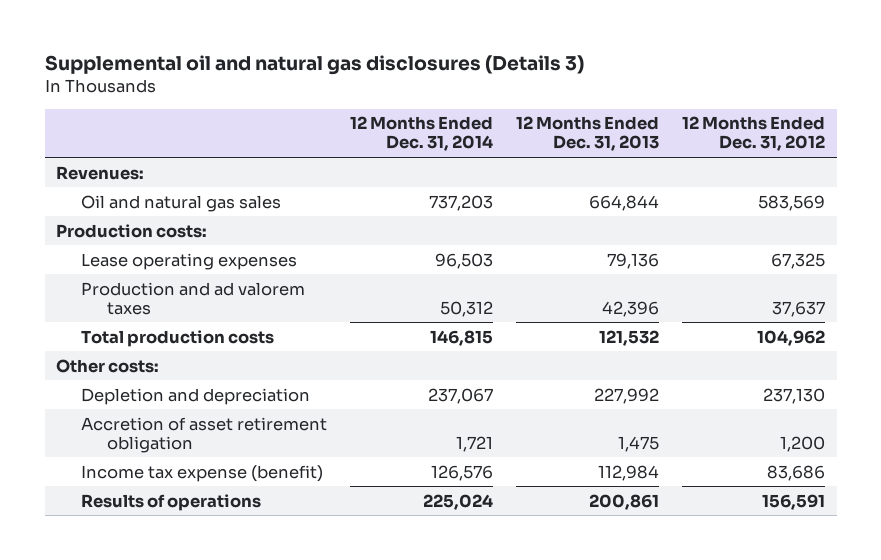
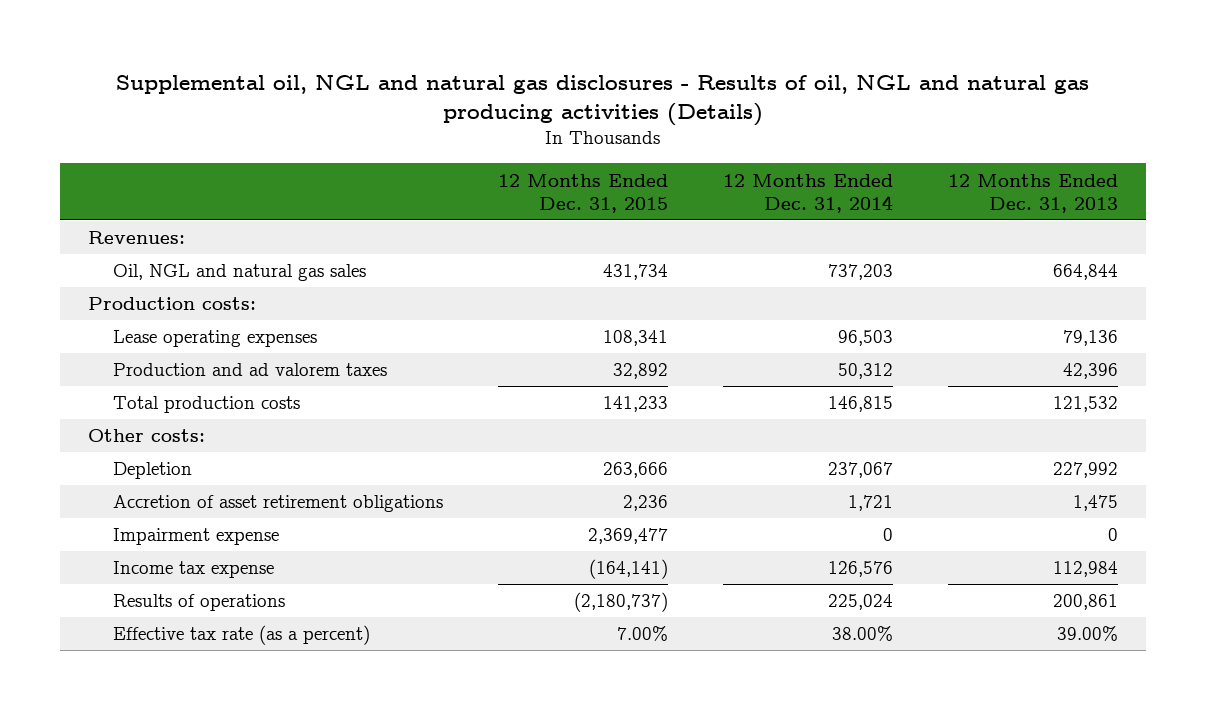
[44,55,584,76] Supplemental oil and natural gas disclosures (Details 3) -> [115,74,1089,126] Supplemental oil, NGL and natural gas disclosures - Results of oil, NGL and natural gas producing activities (Details)
[682,116,826,152] 12 Months Ended Dec. 31, 2012 -> none
none -> [498,173,669,213] 12 Months Ended Dec. 31, 2015
[81,194,282,212] Oil and natural gas sales -> [113,264,367,282] Oil, NGL and natural gas sales
[81,387,311,405] Depletion and depreciation -> [113,462,193,480] Depletion
[81,416,328,453] Accretion of asset retirement obligation -> [113,495,444,513] Accretion of asset retirement obligations
none -> [113,528,280,546] Impairment expense
[81,464,324,482] Income tax expense (benefit) -> [113,561,275,579] Income tax expense
none -> [113,625,371,646] Effective tax rate (as a percent)

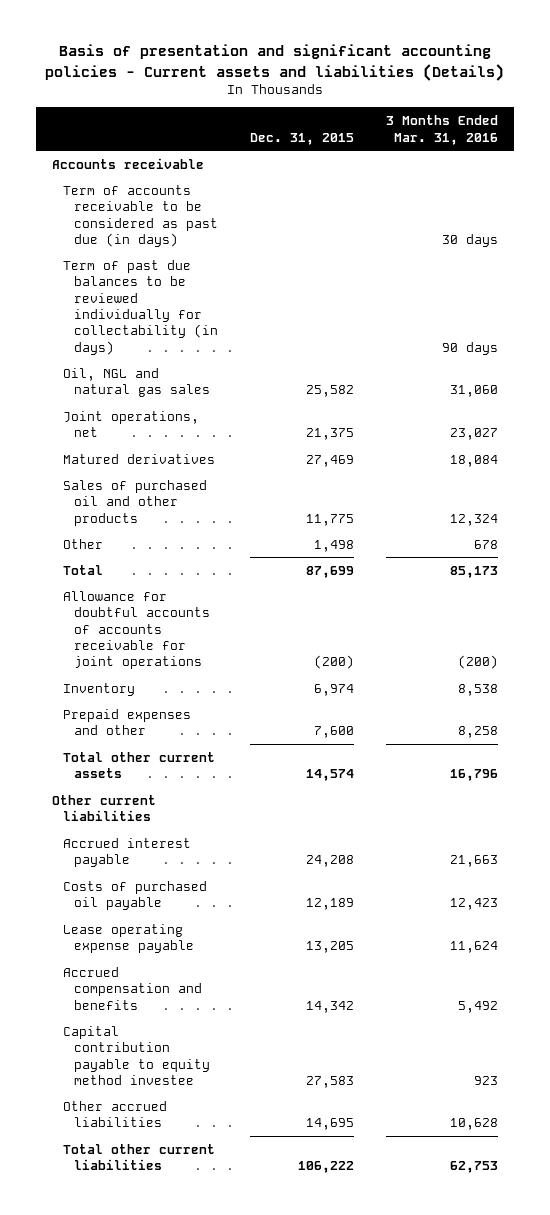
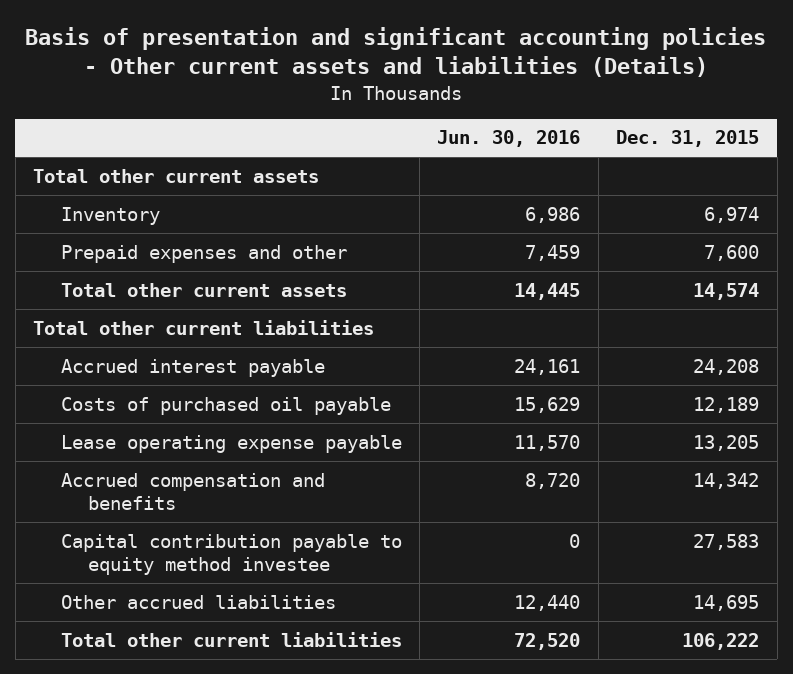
[45,44,505,81] Basis of presentation and significant accounting policies - Current assets and liabilities (Details) -> [25,26,767,78] Basis of presentation and significant accounting policies - Other current assets and liabilities (Details)
[386,115,499,145] 3 Months Ended Mar. 31, 2016 -> none
none -> [437,130,581,148] Jun. 30, 2016
[51,157,204,169] Accounts receivable -> none
[63,184,219,247] Term of accounts receivable to be considered as past due (in days) -> none
[63,259,219,355] Term of past due balances to be reviewed individually for collectability (in days) -> none
[63,367,211,398] Oil, NGL and natural gas sales -> none
[63,410,200,438] Joint operations, net -> none
[63,453,216,464] Matured derivatives -> none
[63,479,208,526] Sales of purchased oil and other products -> none
[63,538,104,549] Other -> none
[63,564,104,575] Total -> none
[63,590,211,670] Allowance for doubtful accounts of accounts receivable for joint operations -> none
none -> [33,168,320,183] Total other current assets
[51,794,156,822] Other current liabilities -> [33,319,375,335] Total other current liabilities

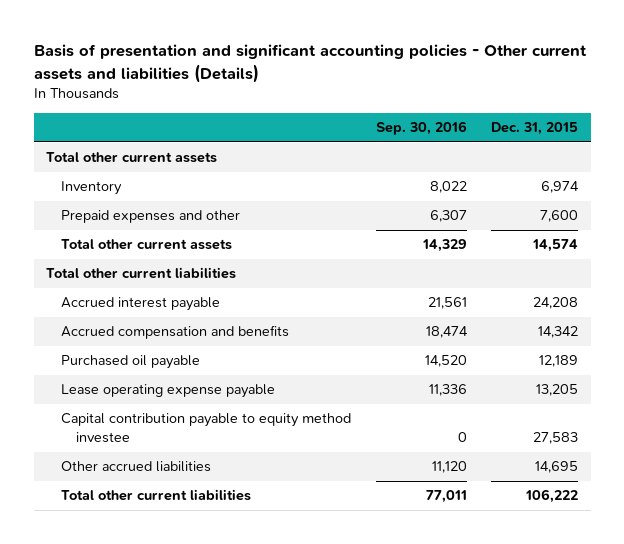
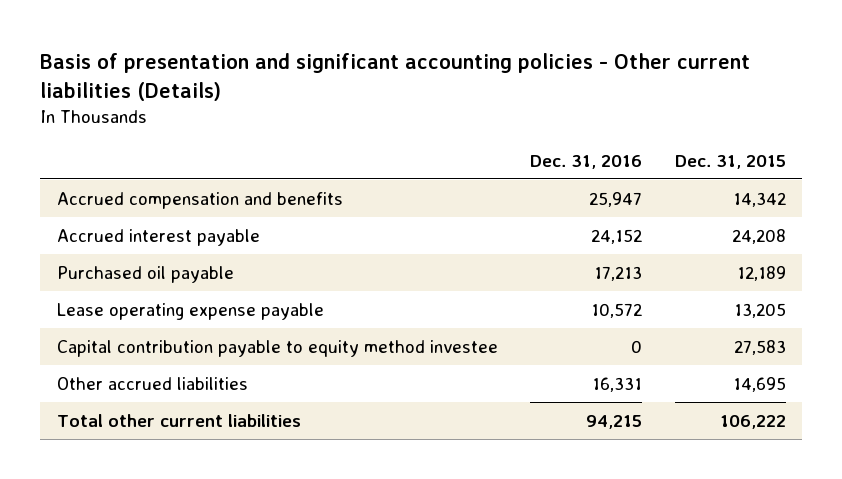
[33,44,587,83] Basis of presentation and significant accounting policies - Other current assets and liabilities (Details) -> [40,53,751,102] Basis of presentation and significant accounting policies - Other current liabilities (Details)
[375,121,467,136] Sep. 30, 2016 -> none
none -> [530,154,643,169] Dec. 31, 2016
[46,152,218,164] Total other current assets -> none
[61,181,123,196] Inventory -> none
[61,210,241,224] Prepaid expenses and other -> none
[61,239,233,251] Total other current assets -> none
[46,267,237,280] Total other current liabilities -> none
[61,297,221,312] Accrued interest payable -> [56,228,260,246] Accrued interest payable

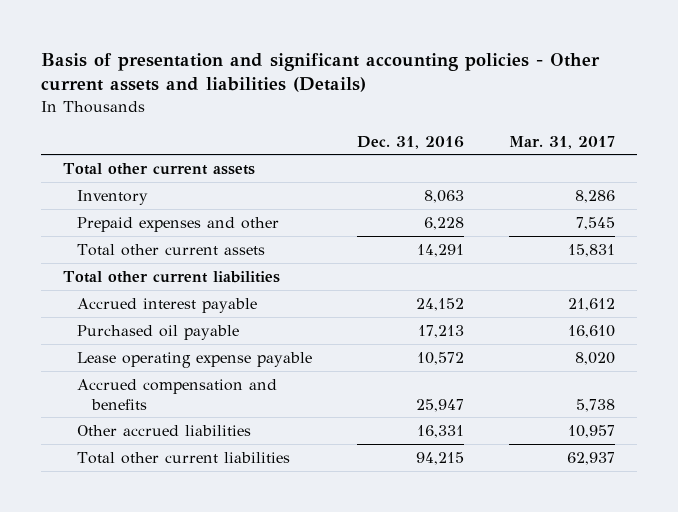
[40,53,751,102] Basis of presentation and significant accounting policies - Other current liabilities (Details) -> [40,52,600,93] Basis of presentation and significant accounting policies - Other current assets and liabilities (Details)
[674,154,786,169] Dec. 31, 2015 -> none
none -> [508,135,615,149] Mar. 31, 2017
none -> [63,162,256,175] Total other current assets
none -> [77,189,149,205] Inventory
none -> [77,216,280,232] Prepaid expenses and other
none -> [77,243,266,256] Total other current assets
none -> [63,270,281,283] Total other current liabilities
[56,339,498,357] Capital contribution payable to equity method investee -> none
[56,191,343,209] Accrued compensation and benefits -> [77,378,278,410] Accrued compensation and benefits

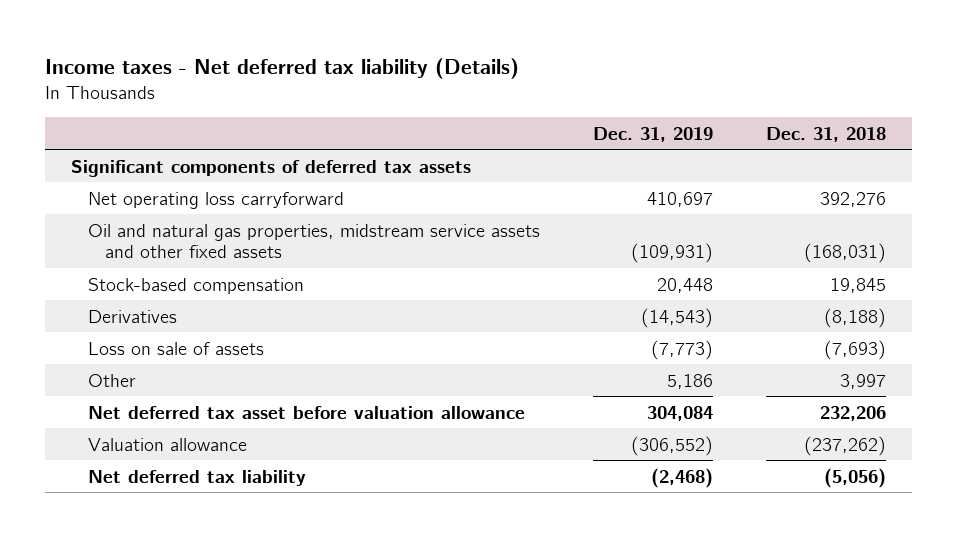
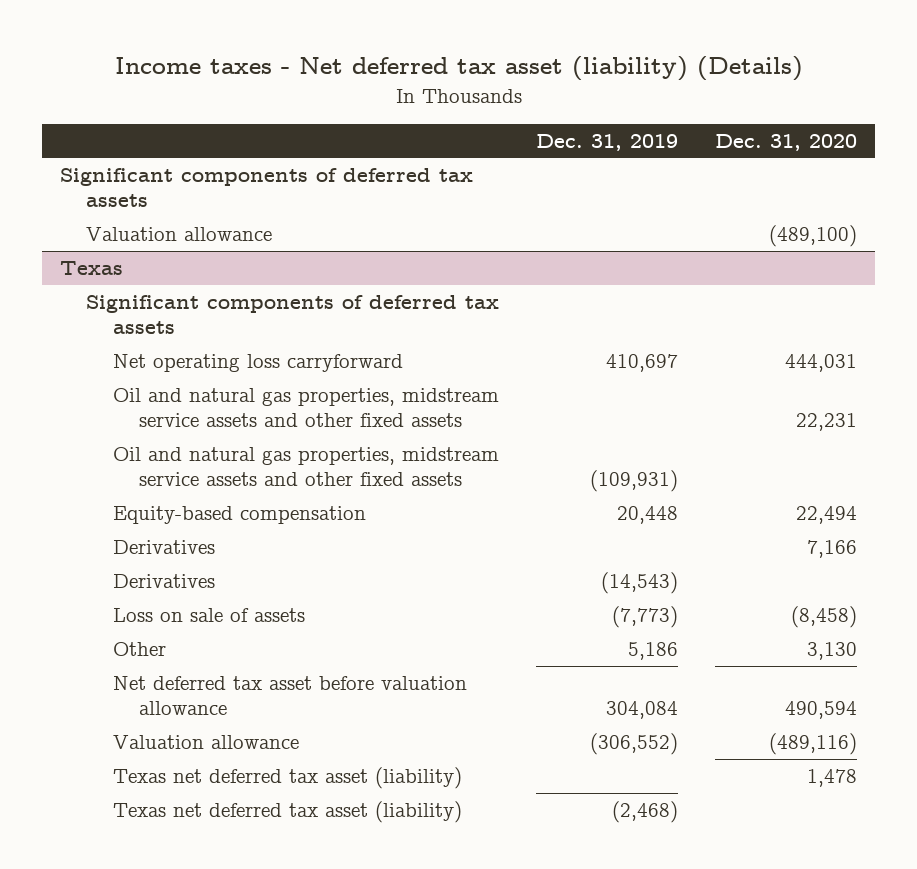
[44,57,519,79] Income taxes - Net deferred tax liability (Details) -> [114,56,803,82] Income taxes - Net deferred tax asset (liability) (Details)
[765,126,886,142] Dec. 31, 2018 -> none
none -> [714,133,857,151] Dec. 31, 2020
none -> [86,227,273,242] Valuation allowance
none -> [60,261,124,276] Texas
none -> [86,295,500,335] Significant components of deferred tax assets
none -> [112,388,499,428] Oil and natural gas properties, midstream service assets and other fixed assets
[88,277,305,294] Stock-based compensation -> [112,506,366,525] Equity-based compensation
none -> [112,540,215,555] Derivatives
none -> [112,767,462,790] Texas net deferred tax asset (liability)
[88,469,307,486] Net deferred tax liability -> [112,801,462,824] Texas net deferred tax asset (liability)

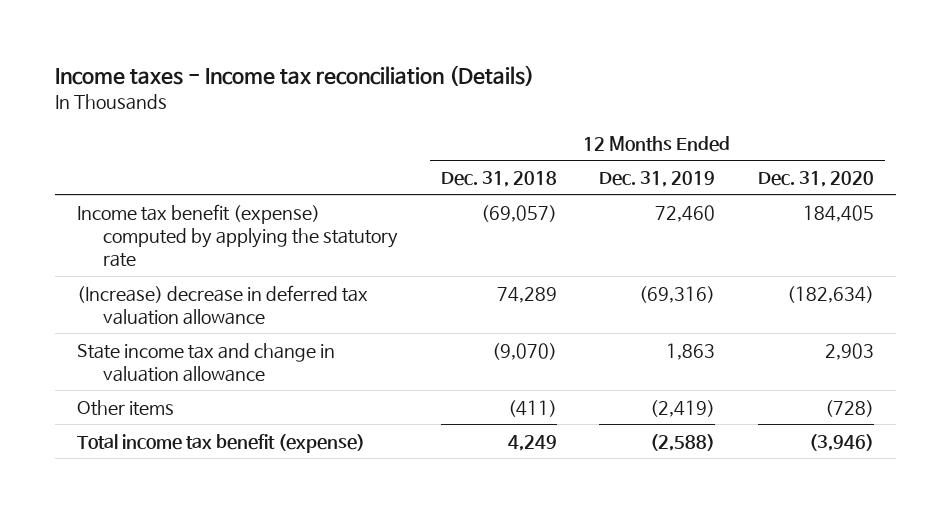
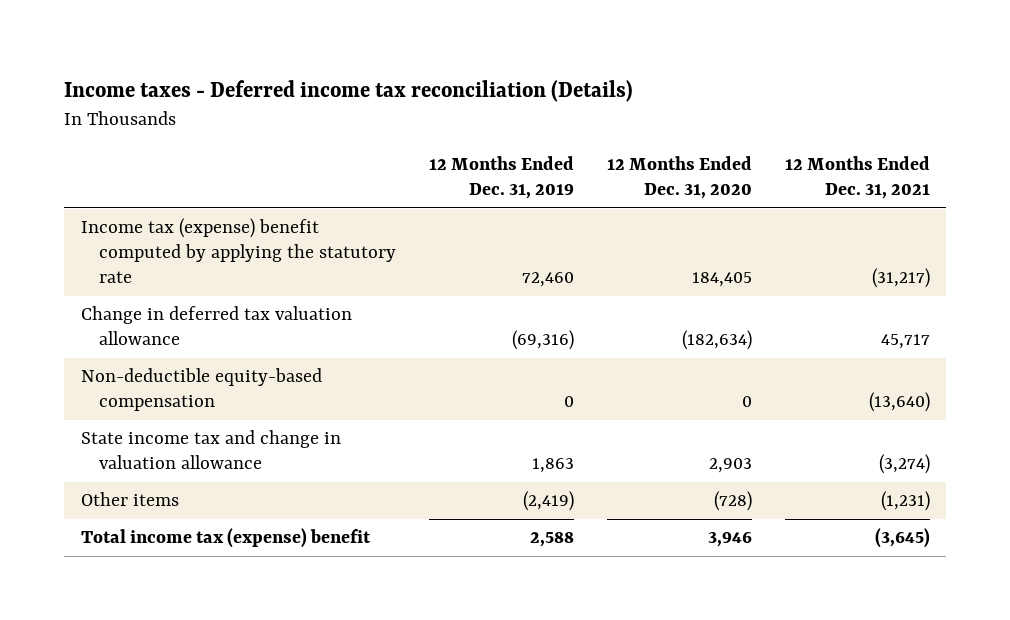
[55,65,535,87] Income taxes - Income tax reconciliation (Details) -> [64,79,634,102] Income taxes - Deferred income tax reconciliation (Details)
[440,170,557,187] Dec. 31, 2018 -> none
none -> [784,156,930,199] 12 Months Ended Dec. 31, 2021
[76,203,398,268] Income tax benefit (expense) computed by applying the statutory rate -> [80,218,397,284] Income tax (expense) benefit computed by applying the statutory rate
[76,284,368,325] (Increase) decrease in deferred tax valuation allowance -> [80,306,352,346] Change in deferred tax valuation allowance
none -> [80,368,322,412] Non-deductible equity-based compensation
[76,433,365,453] Total income tax benefit (expense) -> [80,528,371,549] Total income tax (expense) benefit
[650,433,716,451] (2,588) -> [530,532,575,548] 2,588
[809,433,875,451] (3,946) -> [707,532,752,548] 3,946

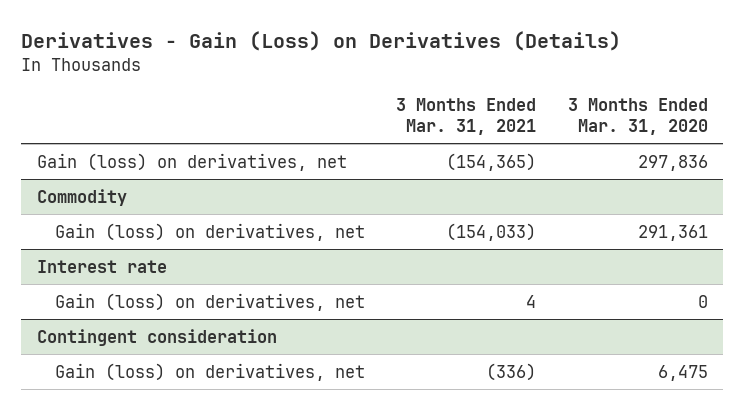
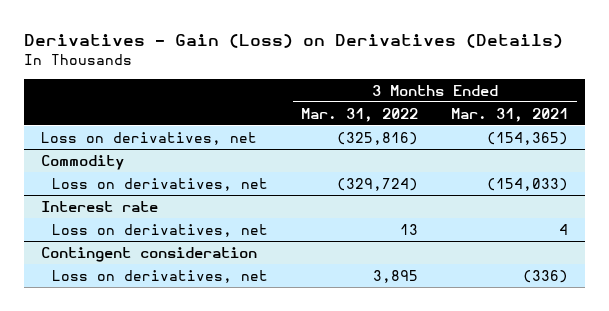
[567,98,708,136] 3 Months Ended Mar. 31, 2020 -> none
none -> [301,107,419,122] Mar. 31, 2022
[36,152,347,171] Gain (loss) on derivatives, net -> [40,131,257,145] Loss on derivatives, net
[54,222,365,241] Gain (loss) on derivatives, net -> [52,177,269,191] Loss on derivatives, net
[54,292,365,311] Gain (loss) on derivatives, net -> [52,223,269,237] Loss on derivatives, net
[54,362,365,381] Gain (loss) on derivatives, net -> [52,269,269,283] Loss on derivatives, net

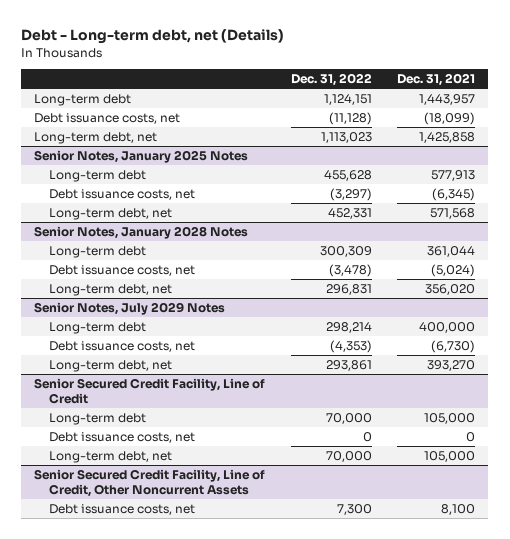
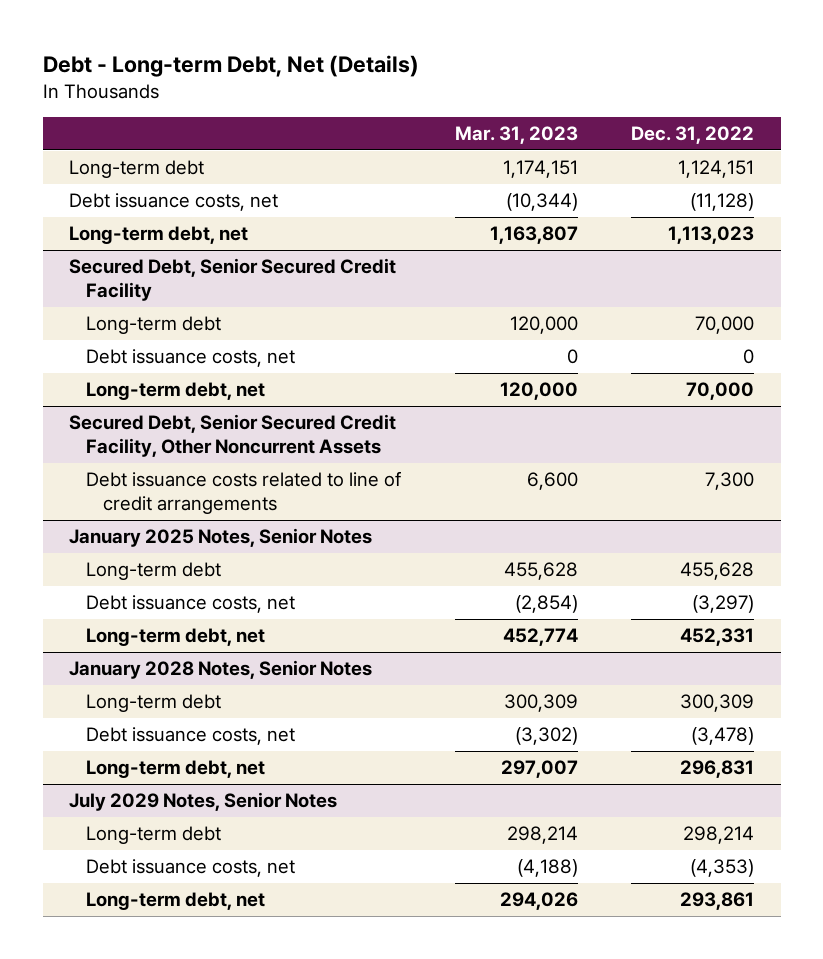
[21,29,285,45] Debt - Long-term debt, net (Details) -> [42,55,419,78] Debt - Long-term Debt, Net (Details)
[397,73,476,87] Dec. 31, 2021 -> none
none -> [454,125,578,144] Mar. 31, 2023
none -> [69,258,397,302] Secured Debt, Senior Secured Credit Facility
none -> [86,316,222,335] Long-term debt
none -> [86,349,296,368] Debt issuance costs, net
none -> [86,382,266,401] Long-term debt, net
none -> [69,414,397,458] Secured Debt, Senior Secured Credit Facility, Other Noncurrent Assets
none -> [86,471,402,515] Debt issuance costs related to line of credit arrangements
[34,149,249,163] Senior Notes, January 2025 Notes -> [69,528,373,548] January 2025 Notes, Senior Notes
[34,225,249,239] Senior Notes, January 2028 Notes -> [69,660,373,680] January 2028 Notes, Senior Notes
[34,301,226,315] Senior Notes, July 2029 Notes -> [69,792,338,812] July 2029 Notes, Senior Notes
[34,377,266,404] Senior Secured Credit Facility, Line of Credit -> none
[48,412,146,425] Long-term debt -> none
[48,431,195,443] Debt issuance costs, net -> none
[48,450,172,463] Long-term debt, net -> none
[34,468,266,497] Senior Secured Credit Facility, Line of Credit, Other Noncurrent Assets -> none
[48,503,195,515] Debt issuance costs, net -> none

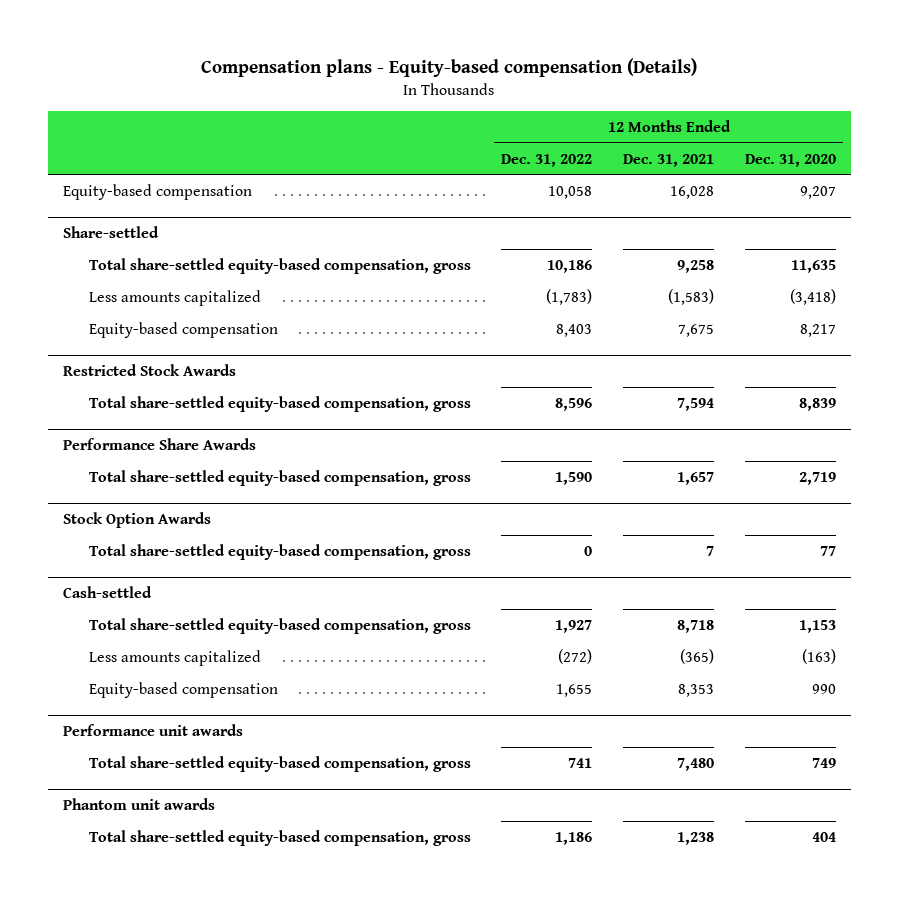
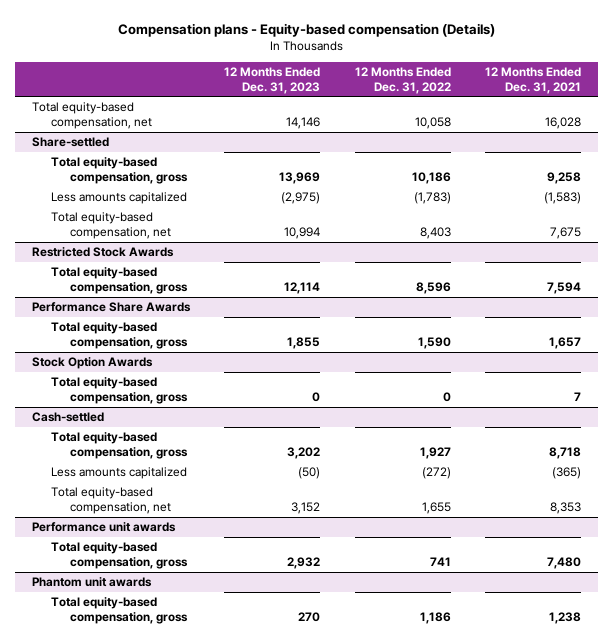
[744,153,836,167] Dec. 31, 2020 -> none
none -> [224,67,321,94] 12 Months Ended Dec. 31, 2023
[63,183,253,200] Equity-based compensation -> [32,102,153,129] Total equity-based compensation, net
[88,257,471,274] Total share-settled equity-based compensation, gross -> [51,157,188,184] Total equity-based compensation, gross
[88,321,278,338] Equity-based compensation -> [51,212,171,239] Total equity-based compensation, net
[88,395,471,412] Total share-settled equity-based compensation, gross -> [51,267,188,294] Total equity-based compensation, gross
[88,469,471,486] Total share-settled equity-based compensation, gross -> [51,322,188,349] Total equity-based compensation, gross
[88,543,471,560] Total share-settled equity-based compensation, gross -> [51,377,188,404] Total equity-based compensation, gross
[88,617,471,634] Total share-settled equity-based compensation, gross -> [51,432,188,459] Total equity-based compensation, gross
[88,681,278,698] Equity-based compensation -> [51,487,171,514] Total equity-based compensation, net
[88,755,471,772] Total share-settled equity-based compensation, gross -> [51,542,188,569] Total equity-based compensation, gross
[88,829,471,846] Total share-settled equity-based compensation, gross -> [51,597,188,624] Total equity-based compensation, gross

